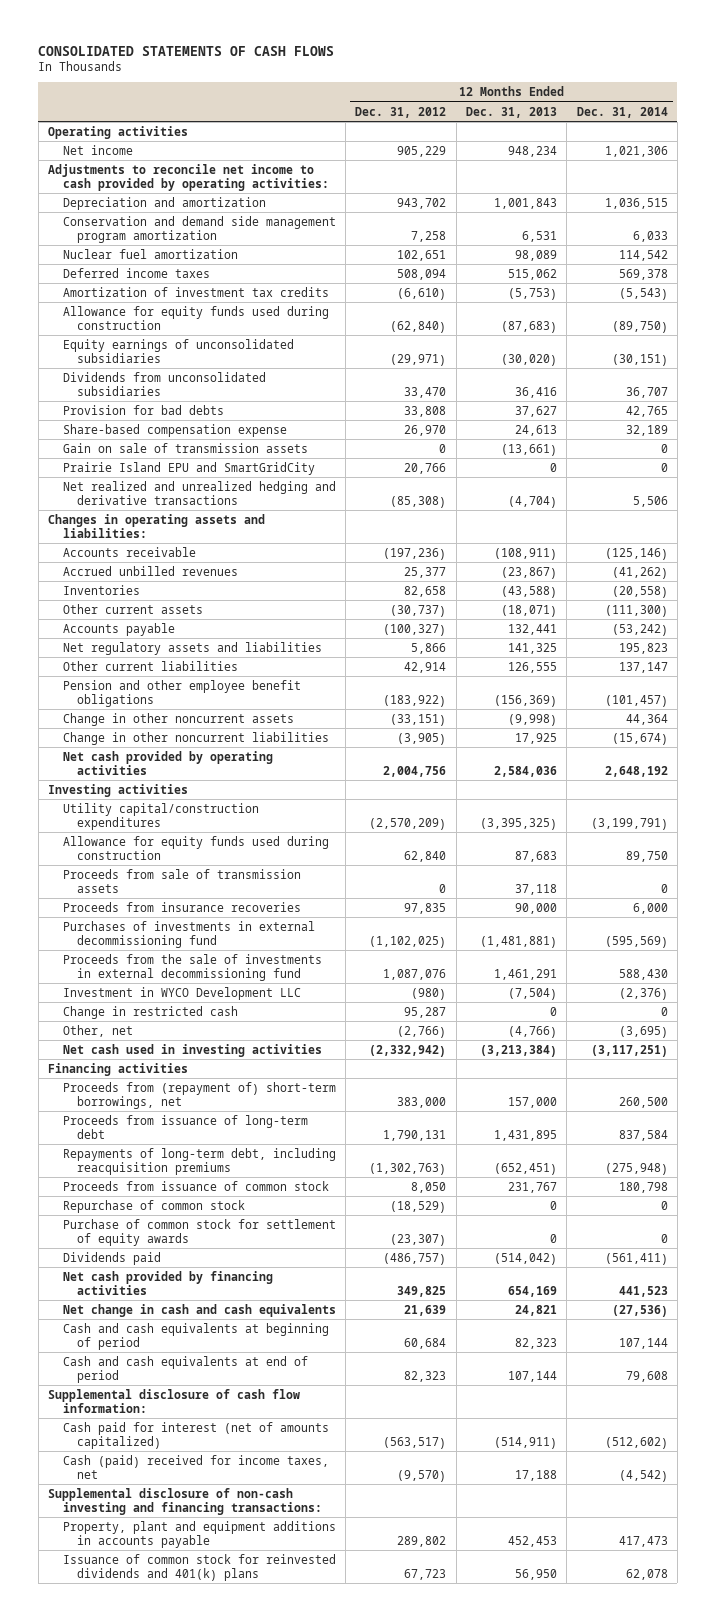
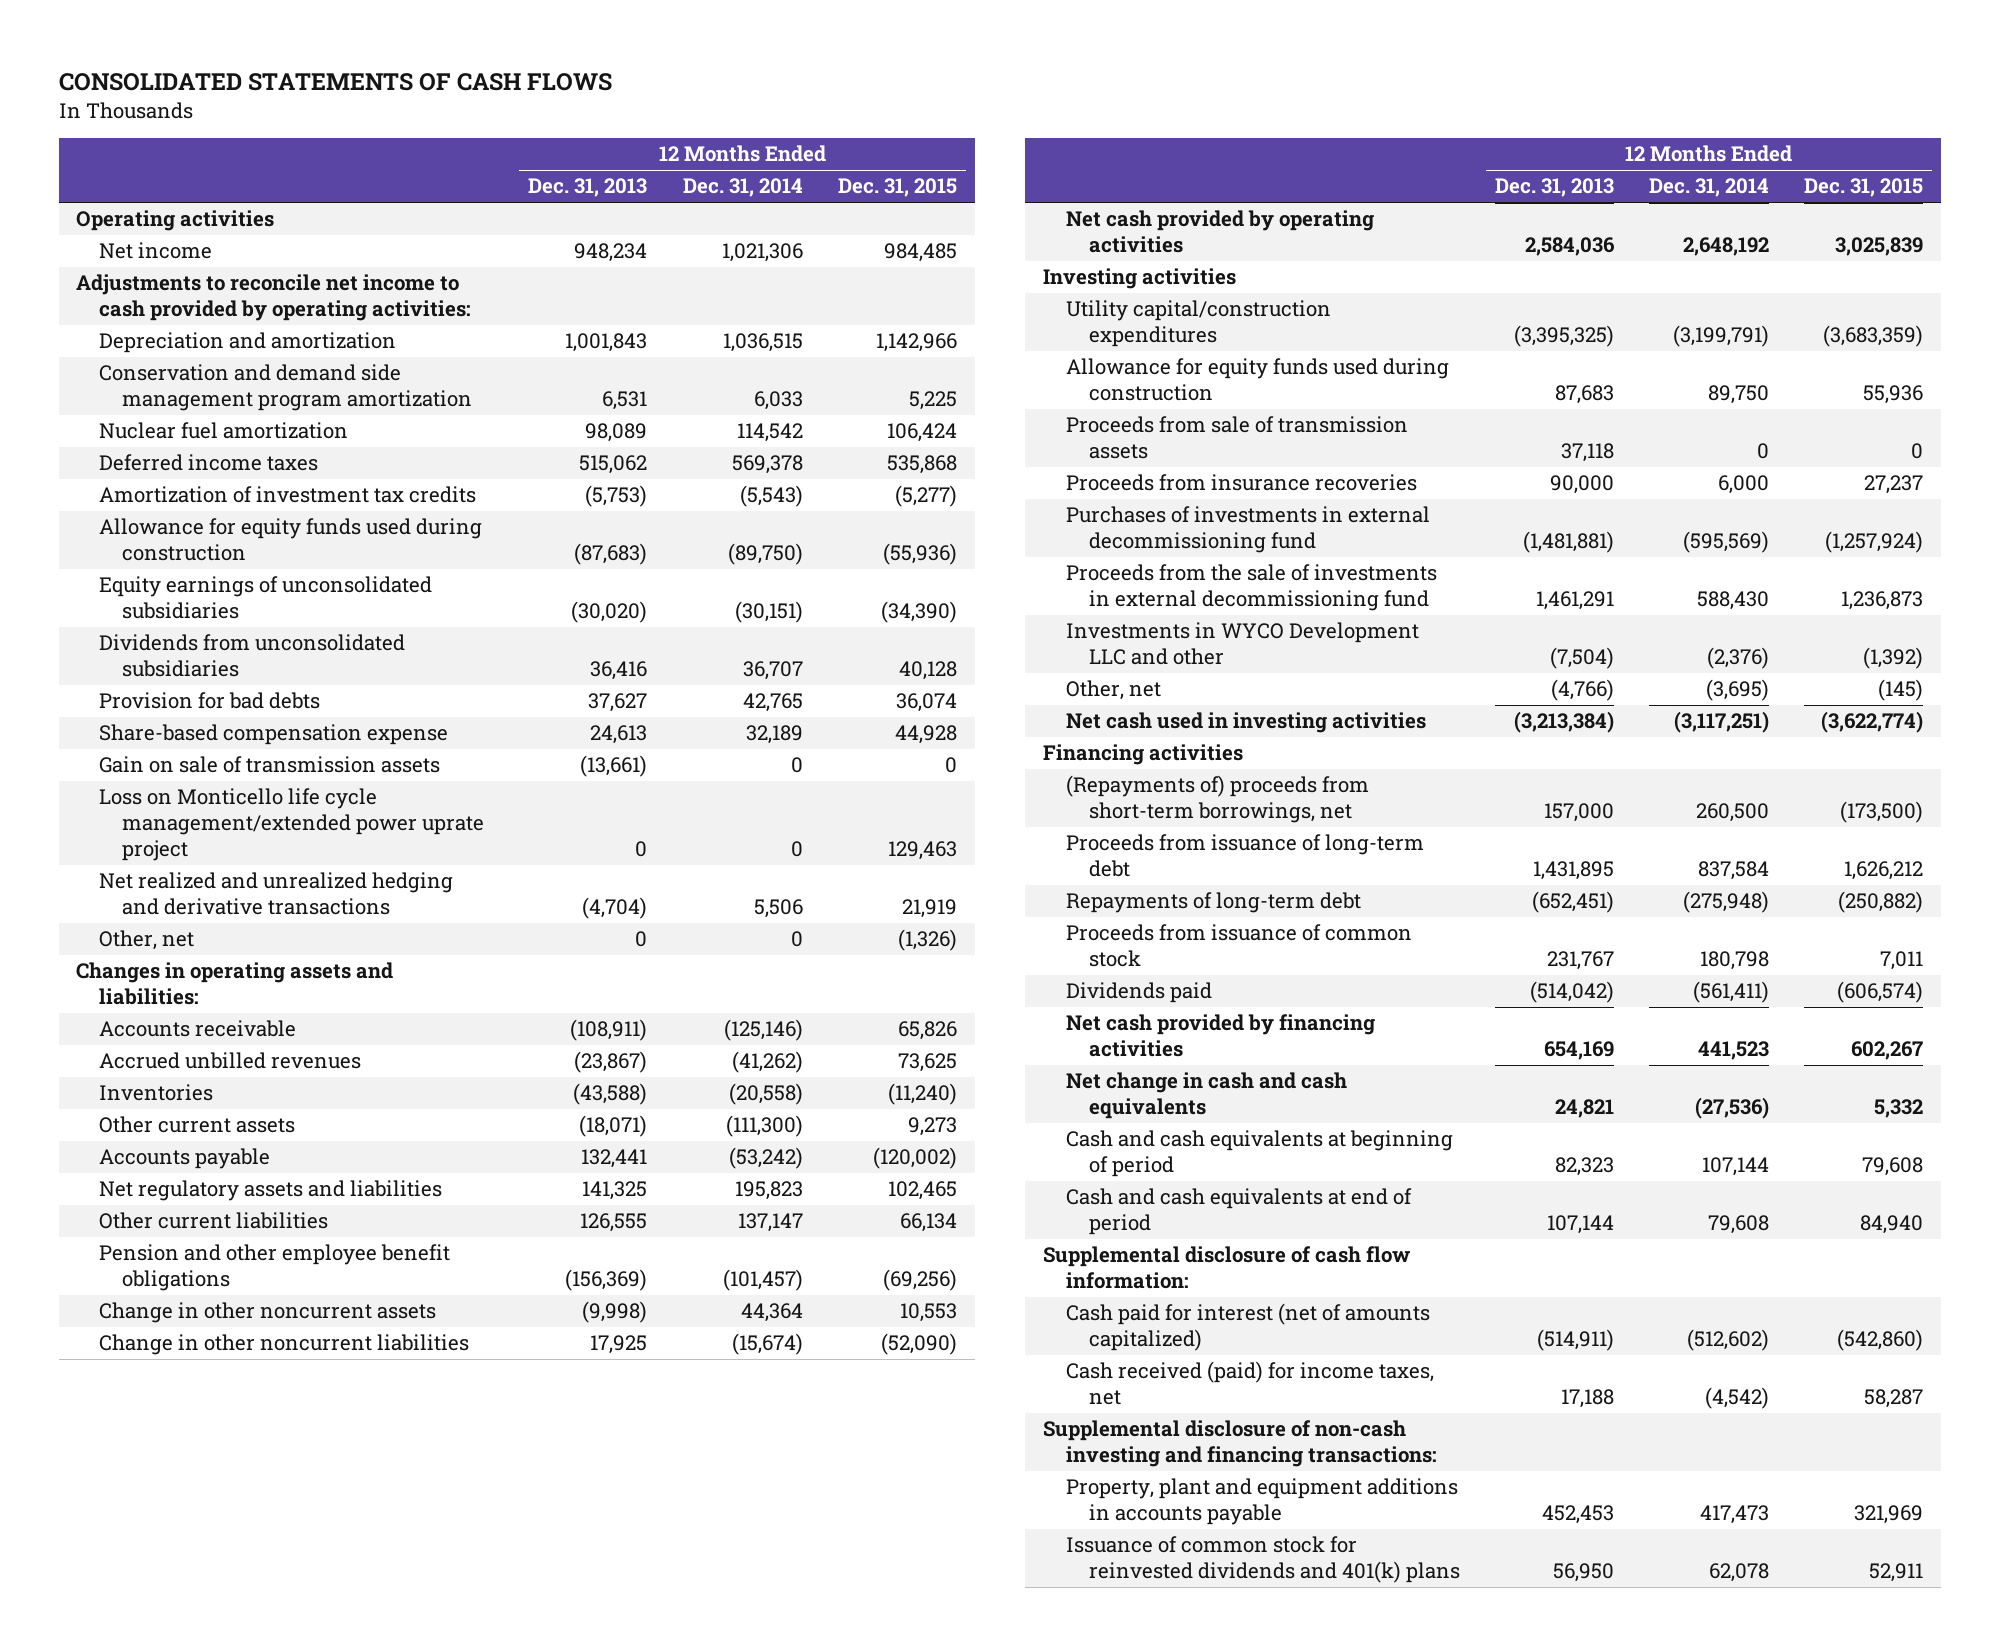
[355,106,447,118] Dec. 31, 2012 -> none
none -> [837,178,957,198] Dec. 31, 2015
[62,461,315,475] Prairie Island EPU and SmartGridCity -> none
none -> [99,788,485,862] Loss on Monticello life cycle management/extended power uprate project
none -> [99,930,195,951] Other, net
[62,1005,238,1019] Change in restricted cash -> none
[62,986,301,1000] Investment in WYCO Development LLC -> [1065,622,1419,666] Investments in WYCO Development LLC and other
[62,1081,336,1109] Proceeds from (repayment of) short-term borrowings, net -> [1065,775,1369,824] (Repayments of) proceeds from short-term borrowings, net
[62,1147,336,1175] Repayments of long-term debt, including reacquisition premiums -> [1065,892,1361,914] Repayments of long-term debt
[62,1199,245,1213] Repurchase of common stock -> none
[62,1218,336,1246] Purchase of common stock for settlement of equity awards -> none
[62,1454,329,1479] Cash (paid) received for income taxes, net -> [1065,1361,1434,1406] Cash received (paid) for income taxes, net

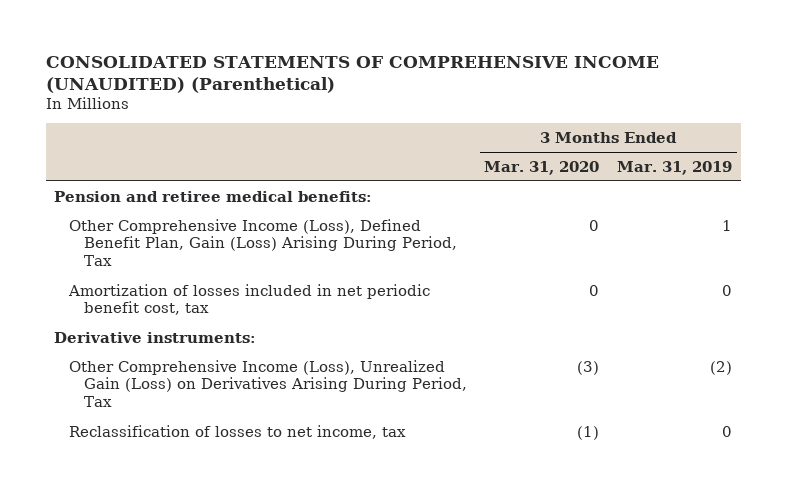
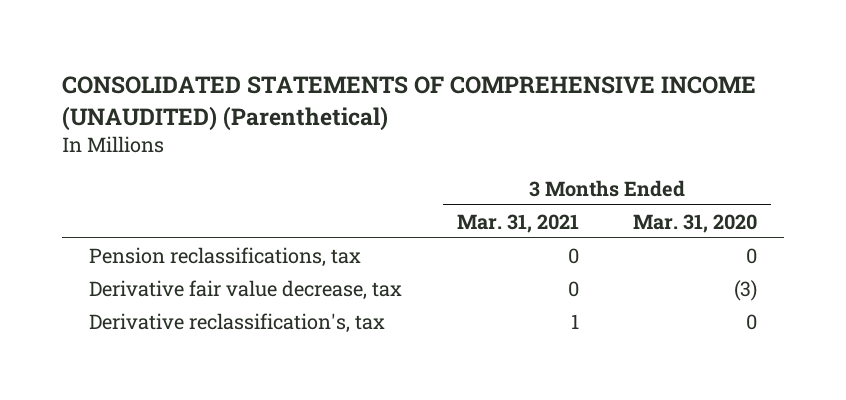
[617,160,733,175] Mar. 31, 2019 -> none
none -> [456,213,579,233] Mar. 31, 2021
[54,190,373,202] Pension and retiree medical benefits: -> none
[69,218,457,267] Other Comprehensive Income (Loss), Defined Benefit Plan, Gain (Loss) Arising During Period, Tax -> none
[54,331,257,343] Derivative instruments: -> none
[68,283,431,316] Amortization of losses included in net periodic benefit cost, tax -> [89,246,362,267] Pension reclassifications, tax
[69,359,467,408] Other Comprehensive Income (Loss), Unrealized Gain (Loss) on Derivatives Arising During Period, Tax -> [89,279,403,300] Derivative fair value decrease, tax
[69,424,407,439] Reclassification of losses to net income, tax -> [89,312,386,333] Derivative reclassification's, tax
[577,425,600,440] (1) -> [745,313,757,330] 0

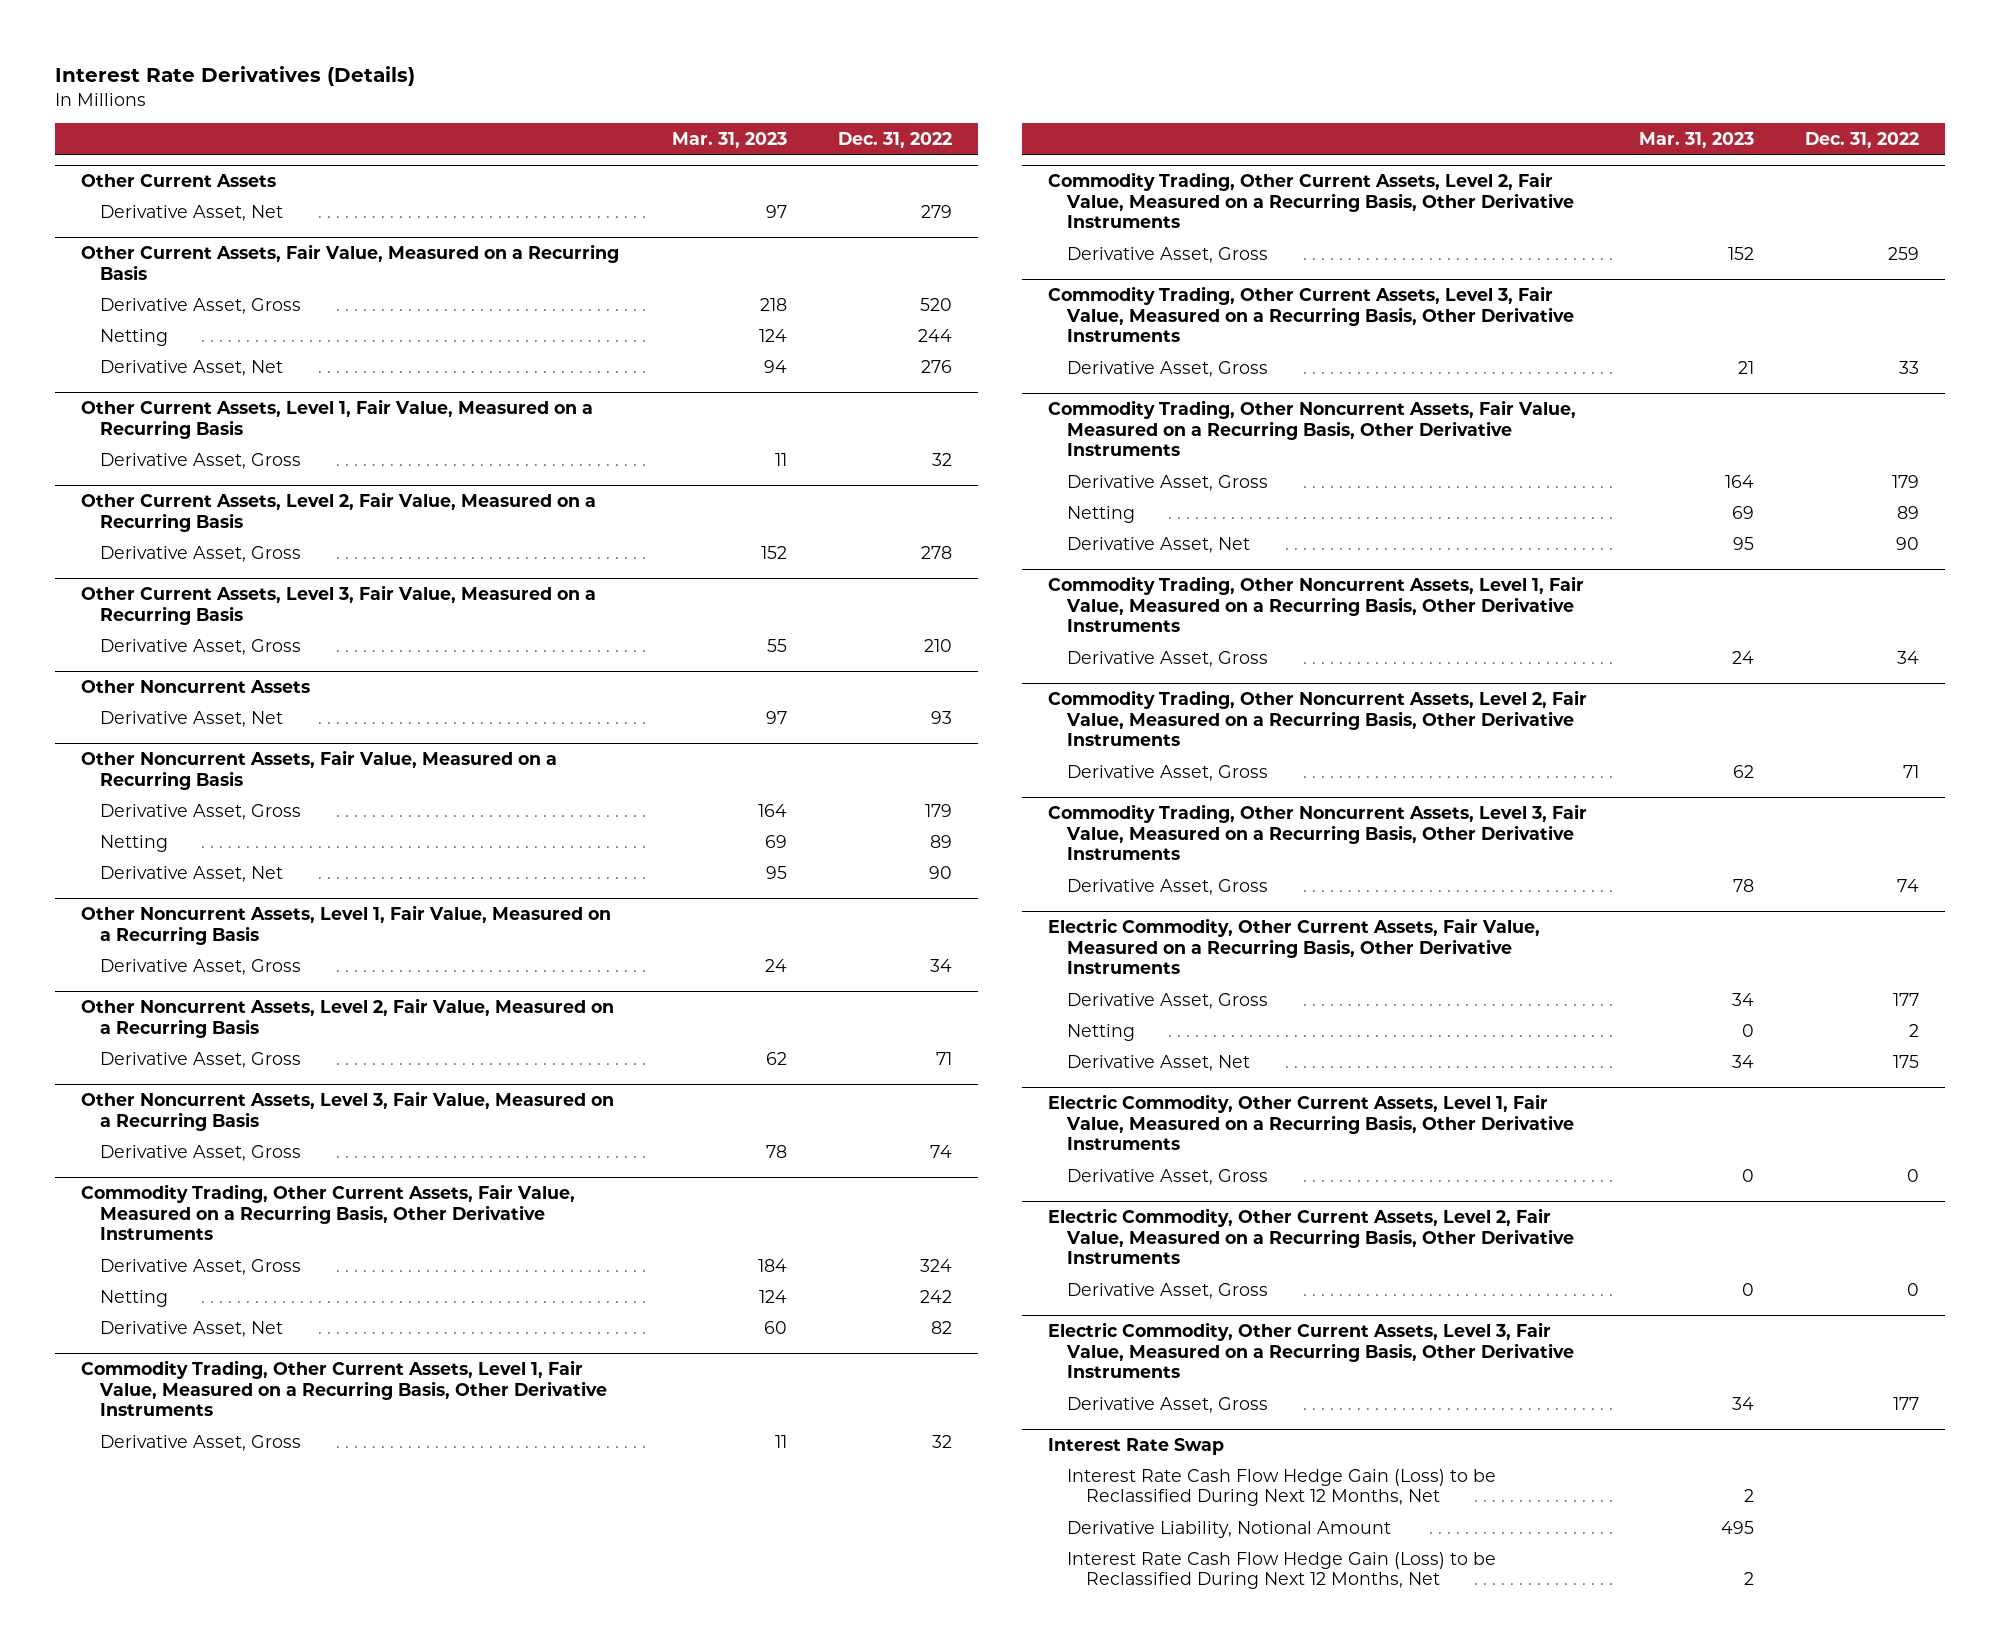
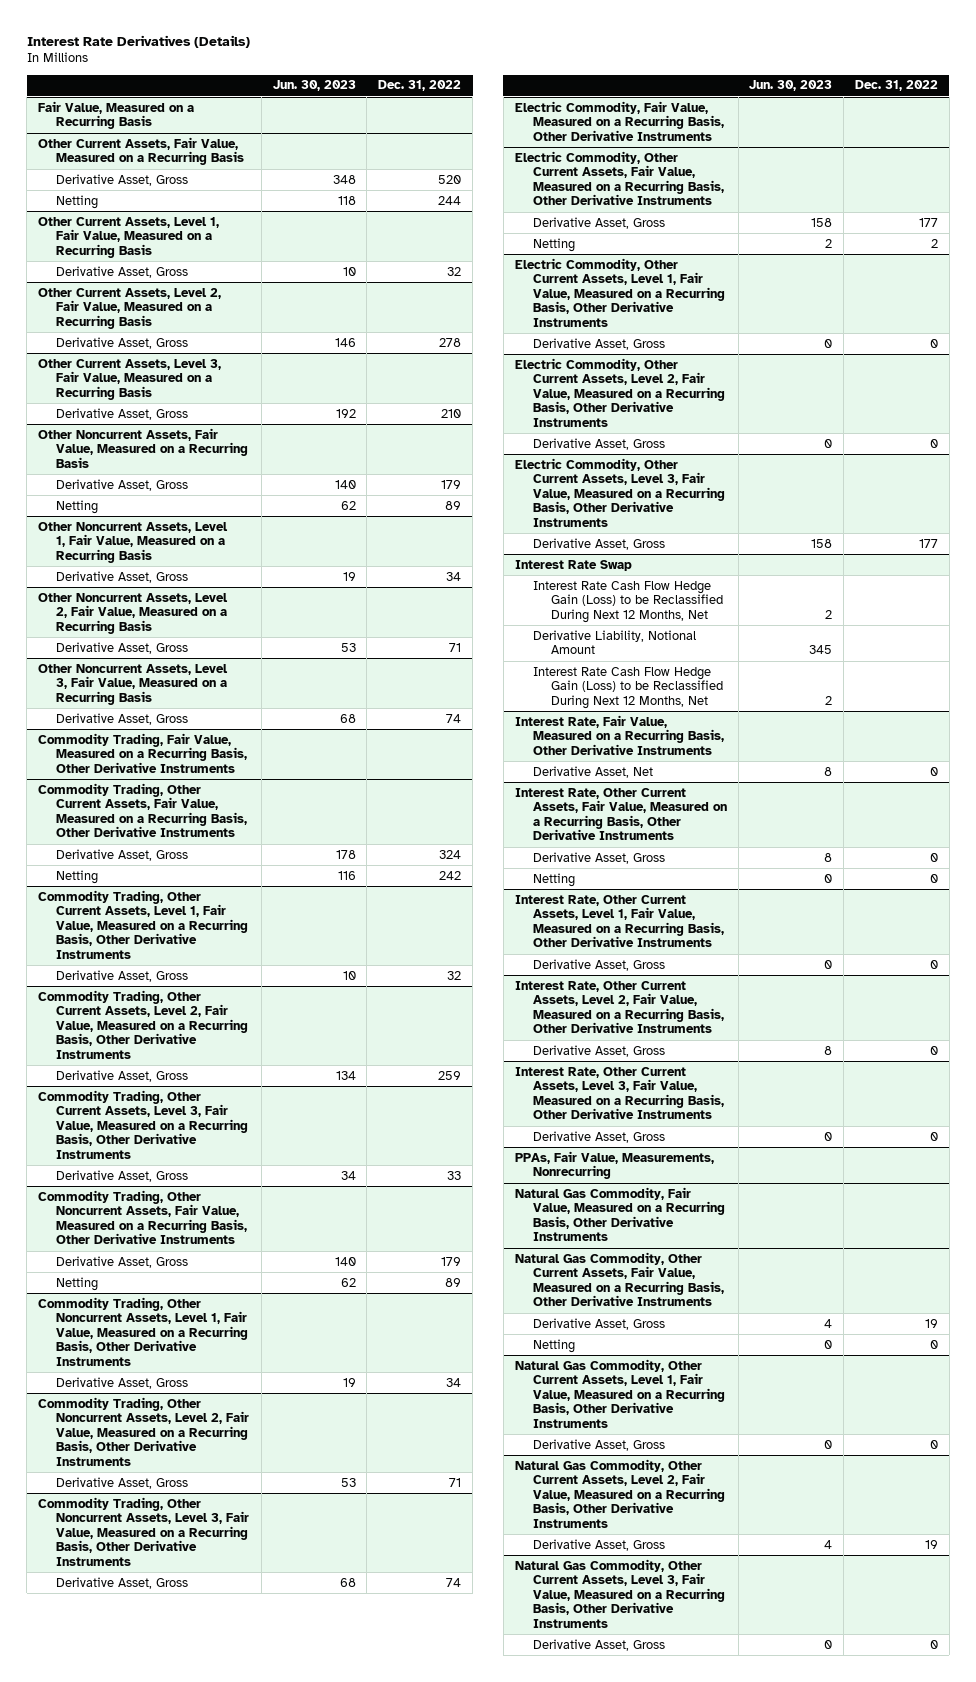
[671,131,787,148] Mar. 31, 2023 -> none
none -> [272,80,356,92] Jun. 30, 2023
[80,173,276,187] Other Current Assets -> none
[99,204,283,221] Derivative Asset, Net -> none
none -> [37,100,194,130] Fair Value, Measured on a Recurring Basis
[99,359,283,376] Derivative Asset, Net -> none
[80,679,310,693] Other Noncurrent Assets -> none
[99,710,283,727] Derivative Asset, Net -> none
[99,865,283,882] Derivative Asset, Net -> none
none -> [37,732,248,773] Commodity Trading, Fair Value, Measured on a Recurring Basis, Other Derivative Instruments
[99,1320,283,1337] Derivative Asset, Net -> none
[1066,536,1250,553] Derivative Asset, Net -> none
none -> [514,100,724,141] Electric Commodity, Fair Value, Measured on a Recurring Basis, Other Derivative Instruments
[1066,1054,1250,1071] Derivative Asset, Net -> none
none -> [514,714,724,755] Interest Rate, Fair Value, Measured on a Recurring Basis, Other Derivative Instruments
none -> [532,765,653,778] Derivative Asset, Net
none -> [514,787,727,841] Interest Rate, Other Current Assets, Fair Value, Measured on a Recurring Basis, Other Derivative Instruments
none -> [532,851,665,864] Derivative Asset, Gross
none -> [532,872,575,887] Netting
none -> [514,894,724,948] Interest Rate, Other Current Assets, Level 1, Fair Value, Measured on a Recurring Basis, Other Derivative Instruments
none -> [532,958,665,971] Derivative Asset, Gross
none -> [514,980,724,1034] Interest Rate, Other Current Assets, Level 2, Fair Value, Measured on a Recurring Basis, Other Derivative Instruments
none -> [532,1044,665,1057] Derivative Asset, Gross
none -> [514,1066,724,1120] Interest Rate, Other Current Assets, Level 3, Fair Value, Measured on a Recurring Basis, Other Derivative Instruments
none -> [532,1130,665,1143] Derivative Asset, Gross
none -> [514,1150,714,1180] PPAs, Fair Value, Measurements, Nonrecurring
none -> [514,1186,725,1242] Natural Gas Commodity, Fair Value, Measured on a Recurring Basis, Other Derivative Instruments
none -> [514,1251,724,1307] Natural Gas Commodity, Other Current Assets, Fair Value, Measured on a Recurring Basis, Other Derivative Instruments
none -> [532,1317,665,1330] Derivative Asset, Gross
none -> [532,1338,575,1353] Netting
none -> [514,1358,725,1428] Natural Gas Commodity, Other Current Assets, Level 1, Fair Value, Measured on a Recurring Basis, Other Derivative Instruments
none -> [532,1438,665,1451] Derivative Asset, Gross
none -> [514,1458,725,1528] Natural Gas Commodity, Other Current Assets, Level 2, Fair Value, Measured on a Recurring Basis, Other Derivative Instruments
none -> [532,1538,665,1551] Derivative Asset, Gross
none -> [514,1558,725,1628] Natural Gas Commodity, Other Current Assets, Level 3, Fair Value, Measured on a Recurring Basis, Other Derivative Instruments
none -> [532,1638,665,1651] Derivative Asset, Gross

